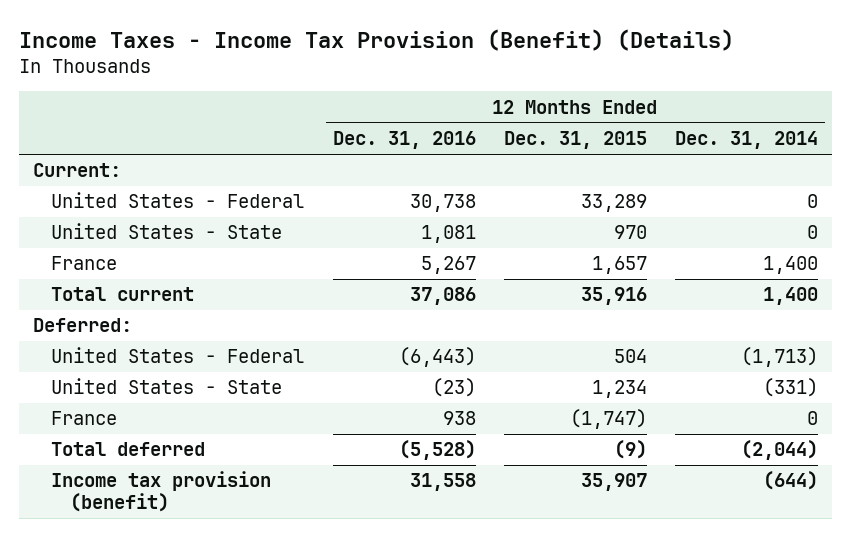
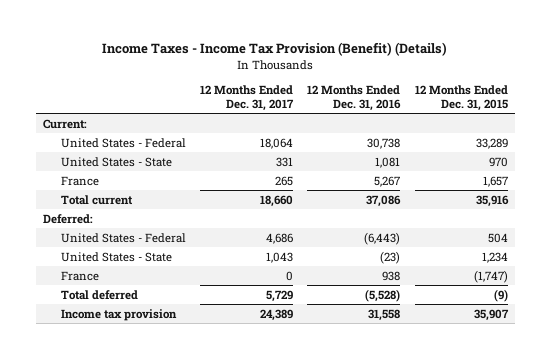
[675,131,819,150] Dec. 31, 2014 -> none
none -> [200,84,295,111] 12 Months Ended Dec. 31, 2017
[51,471,272,513] Income tax provision (benefit) -> [60,308,177,321] Income tax provision

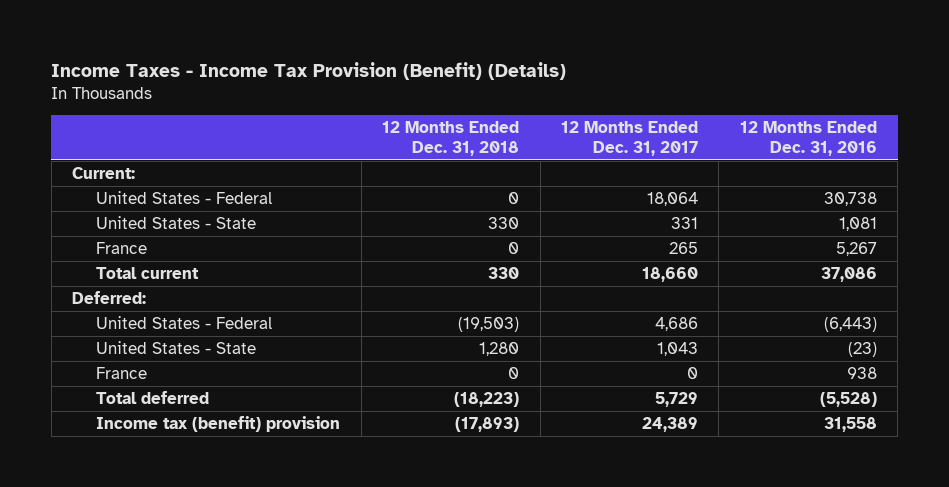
[414,84,508,111] 12 Months Ended Dec. 31, 2015 -> none
none -> [382,121,520,156] 12 Months Ended Dec. 31, 2018
[60,308,177,321] Income tax provision -> [96,416,341,433] Income tax (benefit) provision

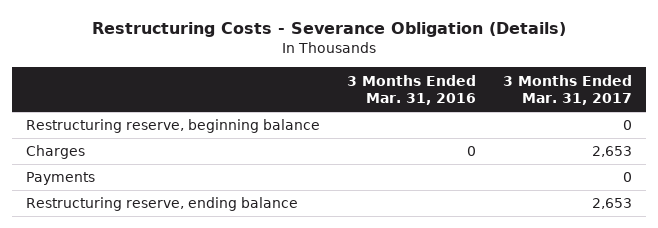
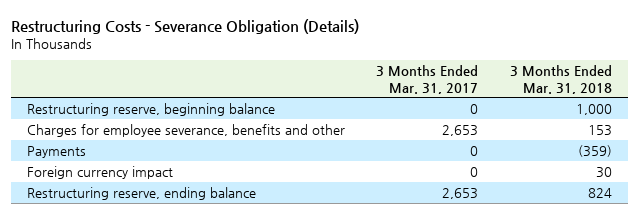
[347,74,477,106] 3 Months Ended Mar. 31, 2016 -> none
none -> [509,65,612,94] 3 Months Ended Mar. 31, 2018
[25,145,85,160] Charges -> [26,123,345,137] Charges for employee severance, benefits and other
none -> [26,165,173,179] Foreign currency impact

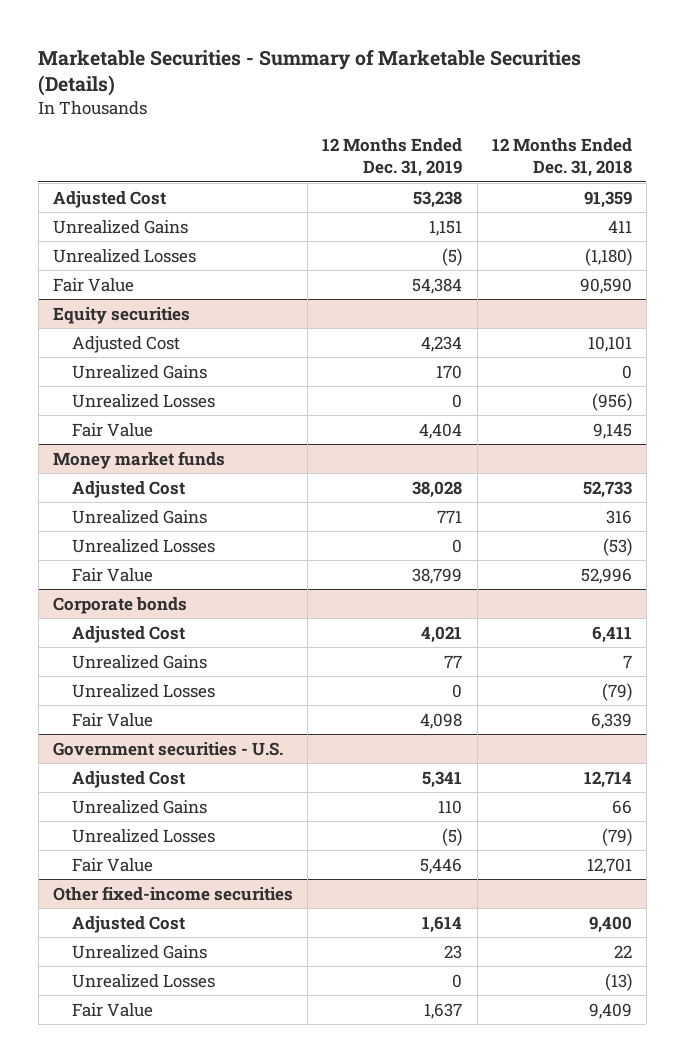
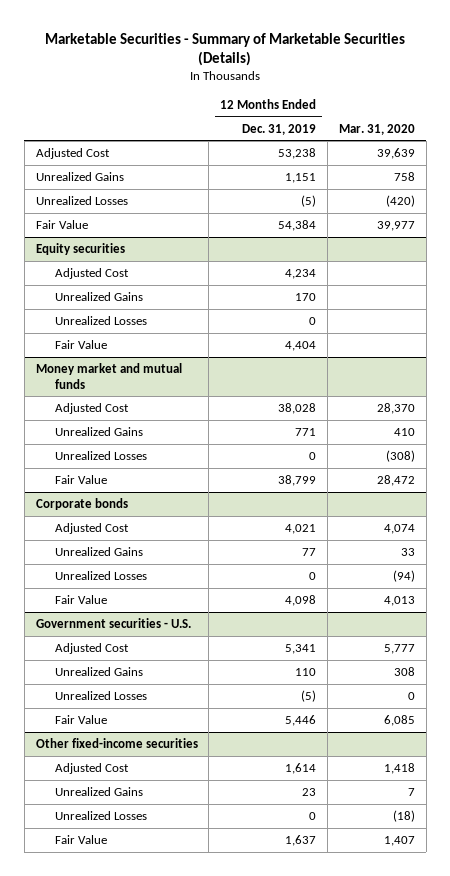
[491,138,632,178] 12 Months Ended Dec. 31, 2018 -> none
none -> [338,123,415,135] Mar. 31, 2020
[53,450,226,469] Money market funds -> [35,362,182,389] Money market and mutual funds

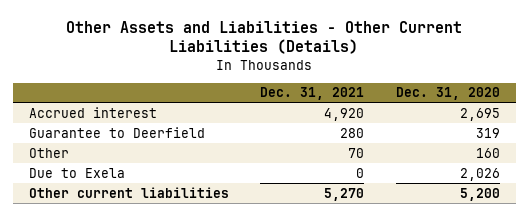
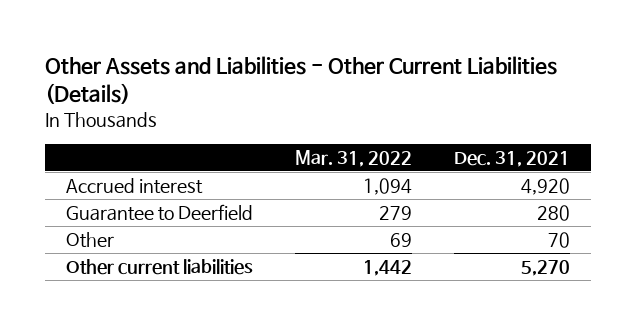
[395,87,500,101] Dec. 31, 2020 -> none
none -> [294,149,412,167] Mar. 31, 2022
[28,167,125,178] Due to Exela -> none

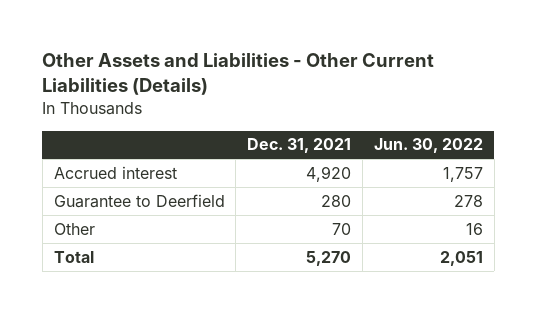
[294,149,412,167] Mar. 31, 2022 -> none
none -> [373,138,483,154] Jun. 30, 2022
[65,259,253,276] Other current liabilities -> [53,250,94,263] Total

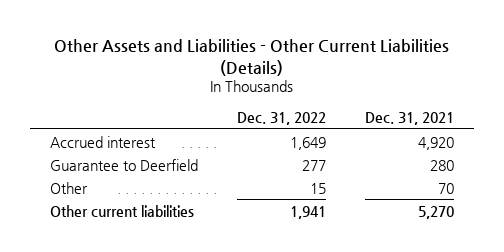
[373,138,483,154] Jun. 30, 2022 -> none
none -> [236,111,326,125] Dec. 31, 2022
[53,250,94,263] Total -> [49,204,194,217] Other current liabilities

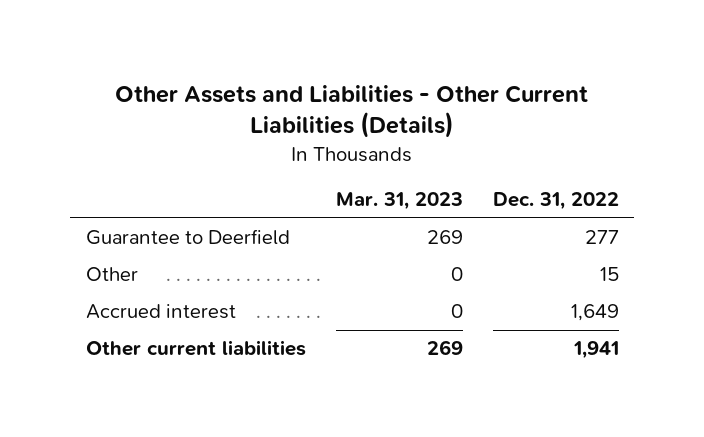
[365,111,455,125] Dec. 31, 2021 -> none
none -> [335,192,463,211] Mar. 31, 2023
[49,135,156,148] Accrued interest -> [85,304,236,320] Accrued interest

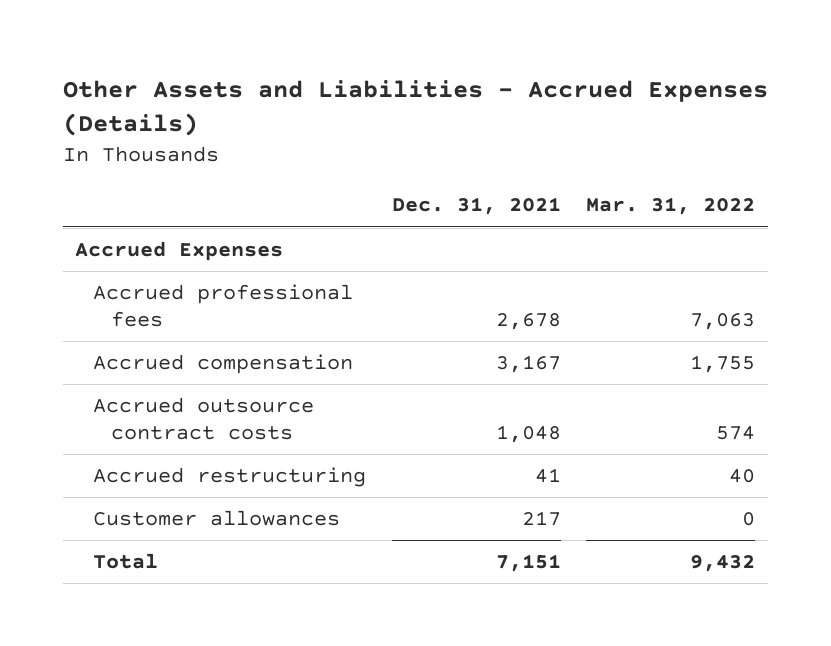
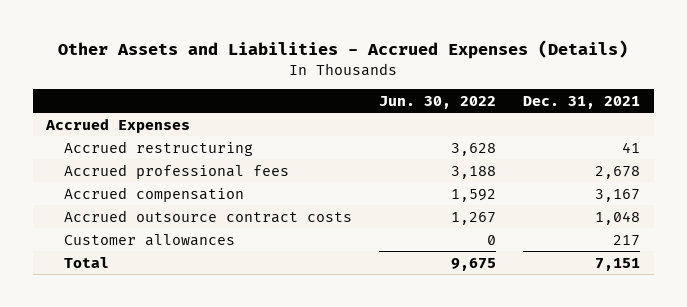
[586,197,756,216] Mar. 31, 2022 -> none
none -> [379,95,497,109] Jun. 30, 2022
[93,467,367,488] Accrued restructuring -> [64,140,254,156] Accrued restructuring

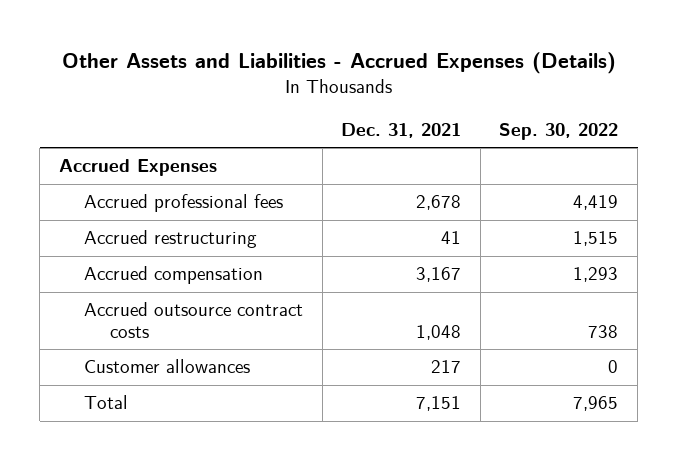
[379,95,497,109] Jun. 30, 2022 -> none
none -> [499,122,619,140] Sep. 30, 2022
[64,140,254,156] Accrued restructuring -> [84,230,258,249] Accrued restructuring

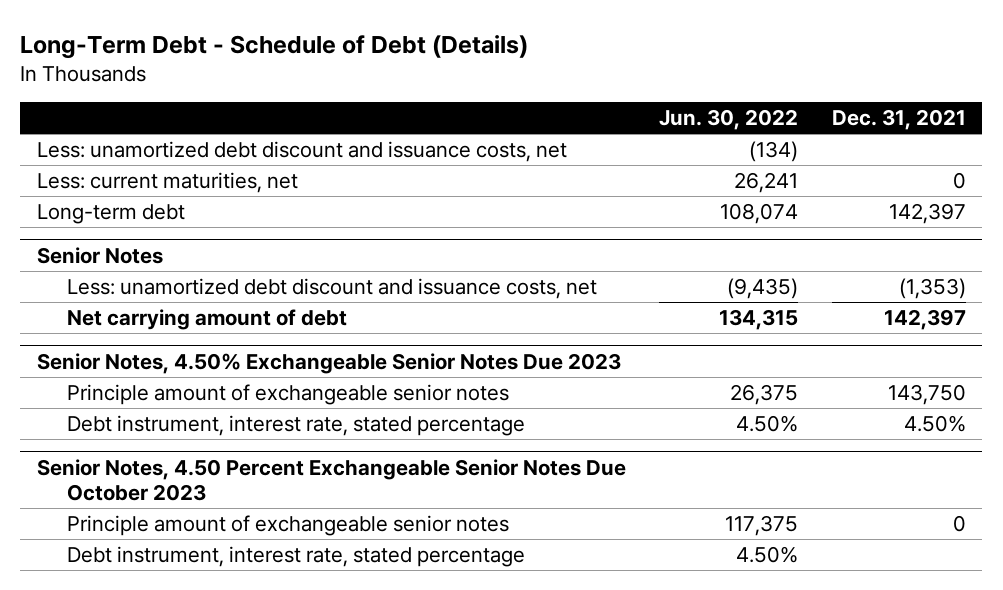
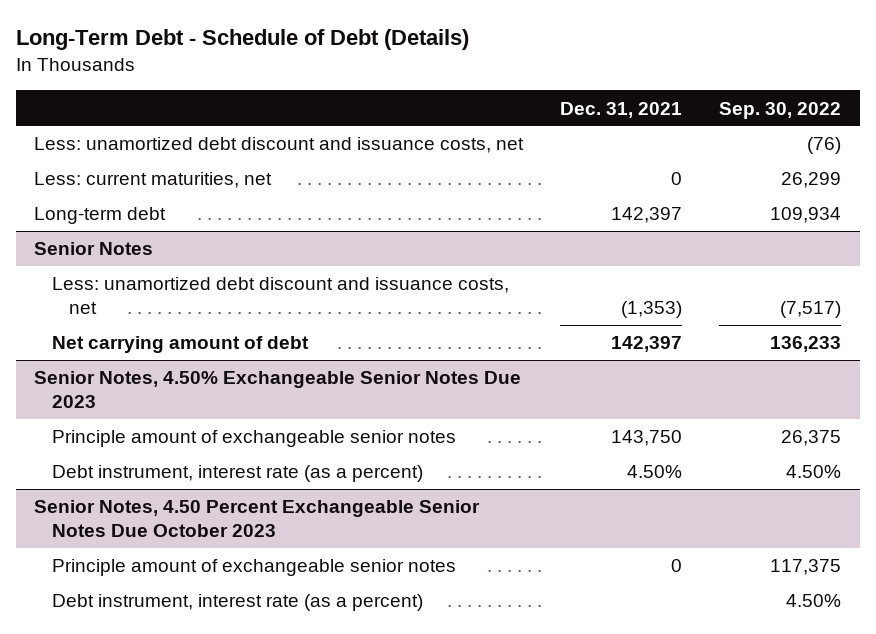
[659,108,799,130] Jun. 30, 2022 -> none
none -> [719,101,842,119] Sep. 30, 2022
[66,415,525,437] Debt instrument, interest rate, stated percentage -> [51,465,423,483] Debt instrument, interest rate (as a percent)
[66,546,525,568] Debt instrument, interest rate, stated percentage -> [51,594,423,612] Debt instrument, interest rate (as a percent)

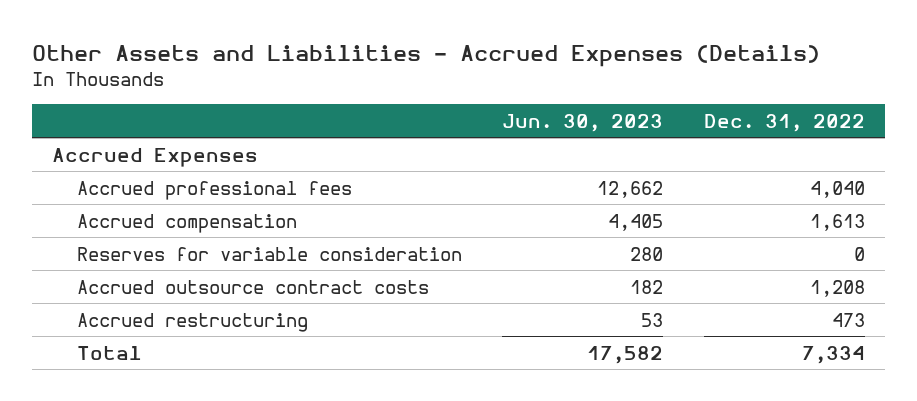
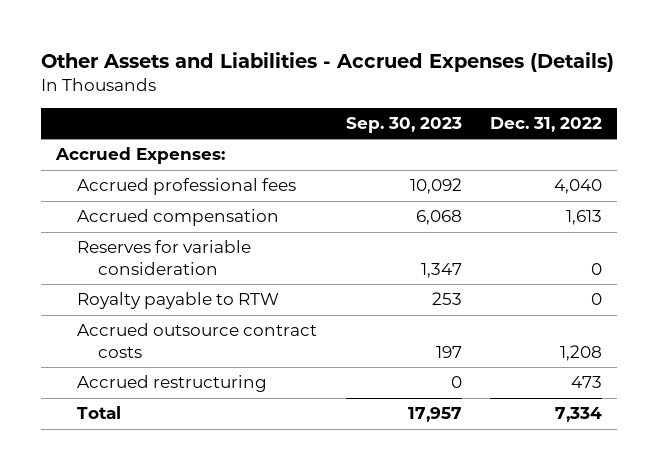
[502,113,664,132] Jun. 30, 2023 -> none
none -> [345,117,462,134] Sep. 30, 2023
[52,147,259,167] Accrued Expenses -> [54,147,225,165] Accrued Expenses:
none -> [76,292,279,310] Royalty payable to RTW

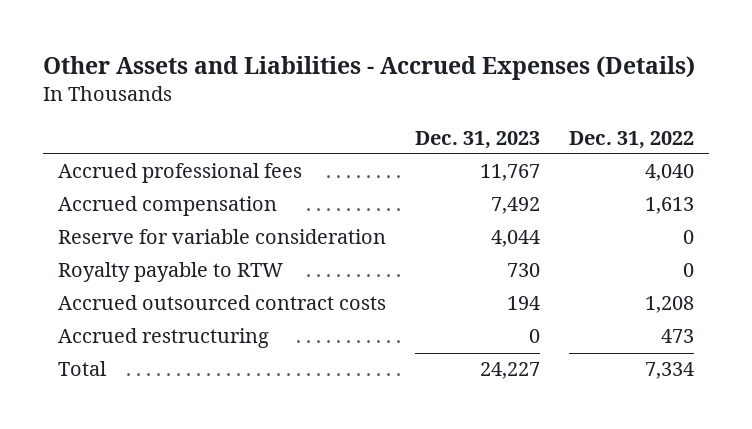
[345,117,462,134] Sep. 30, 2023 -> none
none -> [415,130,541,149] Dec. 31, 2023
[54,147,225,165] Accrued Expenses: -> none
[76,240,251,275] Reserves for variable consideration -> [58,229,387,245] Reserve for variable consideration
[76,323,317,358] Accrued outsource contract costs -> [58,295,387,311] Accrued outsourced contract costs

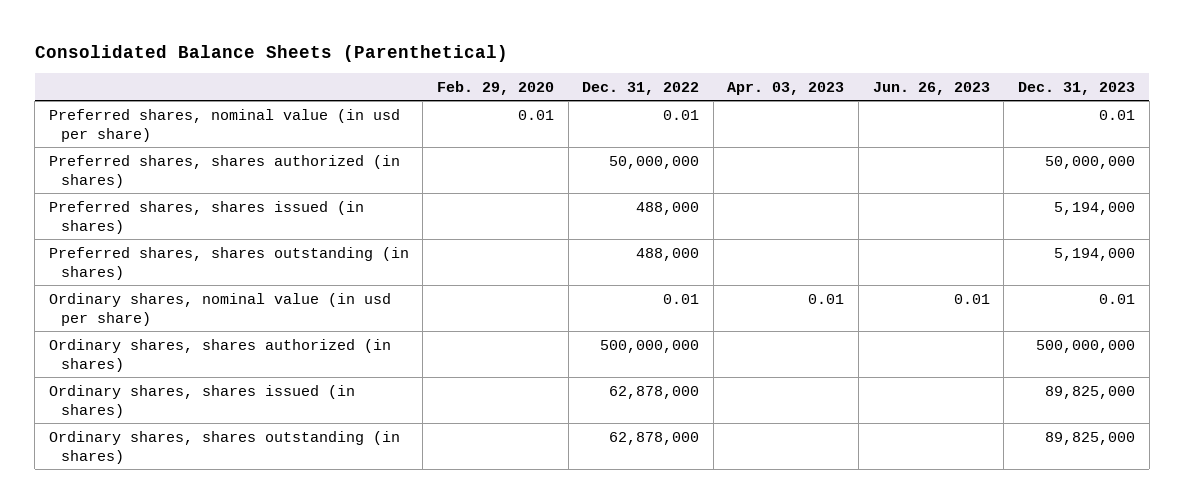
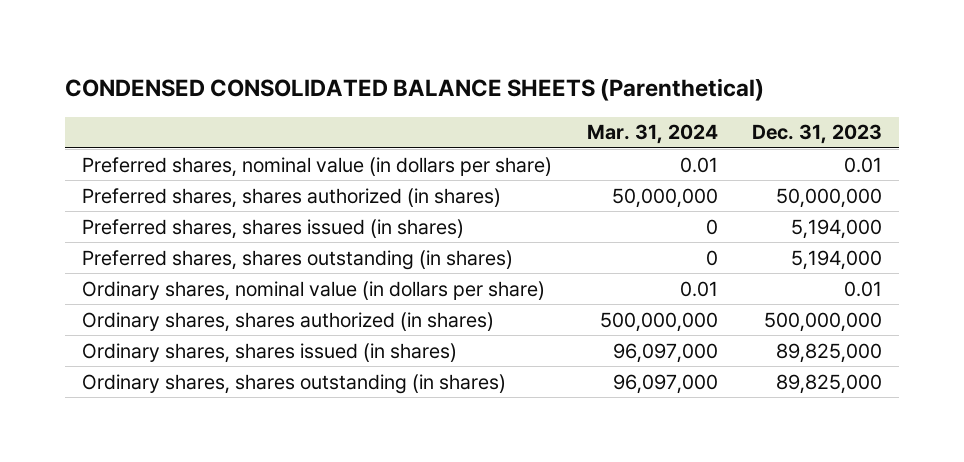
[34,44,508,62] Consolidated Balance Sheets (Parenthetical) -> [65,78,765,102] CONDENSED CONSOLIDATED BALANCE SHEETS (Parenthetical)
[436,80,554,95] Feb. 29, 2020 -> none
[582,81,700,95] Dec. 31, 2022 -> none
[727,81,845,95] Apr. 03, 2023 -> none
[872,81,990,95] Jun. 26, 2023 -> none
none -> [586,124,718,145] Mar. 31, 2024
[48,108,400,142] Preferred shares, nominal value (in usd per share) -> [82,156,553,177] Preferred shares, nominal value (in dollars per share)
[48,292,391,326] Ordinary shares, nominal value (in usd per share) -> [82,280,546,301] Ordinary shares, nominal value (in dollars per share)

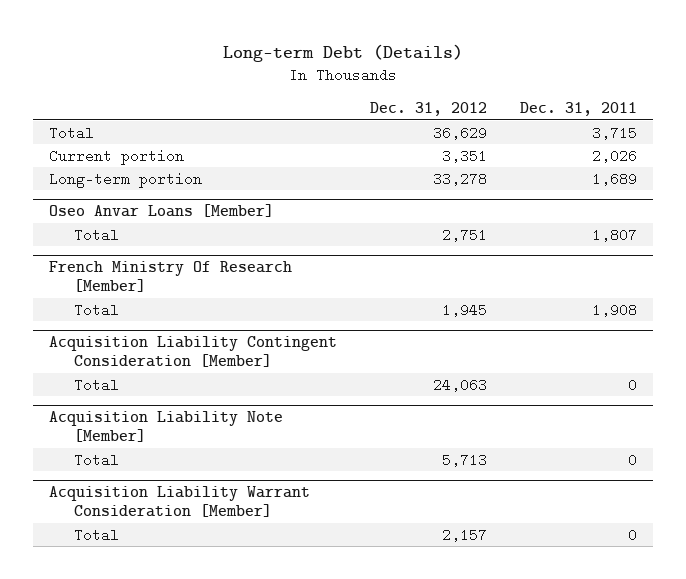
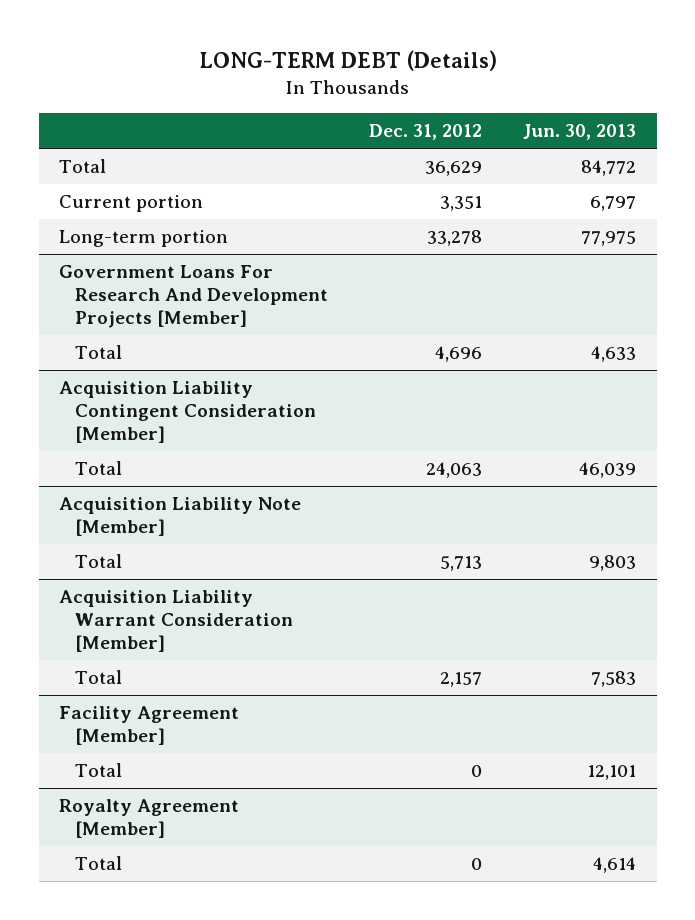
[222,44,463,63] Long-term Debt (Details) -> [198,50,497,72] LONG-TERM DEBT (Details)
[519,102,637,117] Dec. 31, 2011 -> none
none -> [523,124,637,141] Jun. 30, 2013
[49,204,275,218] Oseo Anvar Loans [Member] -> none
[49,261,293,293] French Ministry Of Research [Member] -> none
[74,302,120,317] Total -> none
none -> [59,265,329,329] Government Loans For Research And Development Projects [Member]
[441,227,487,242] 2,751 -> [435,346,483,363] 4,696
none -> [59,706,240,746] Facility Agreement [Member]
none -> [75,763,123,778] Total
none -> [59,799,240,839] Royalty Agreement [Member]
none -> [75,856,123,871] Total

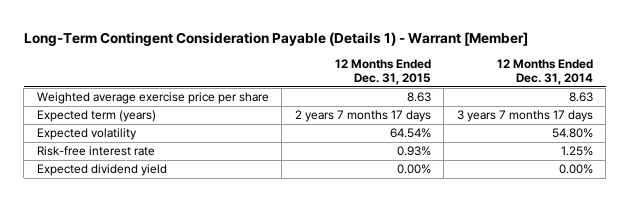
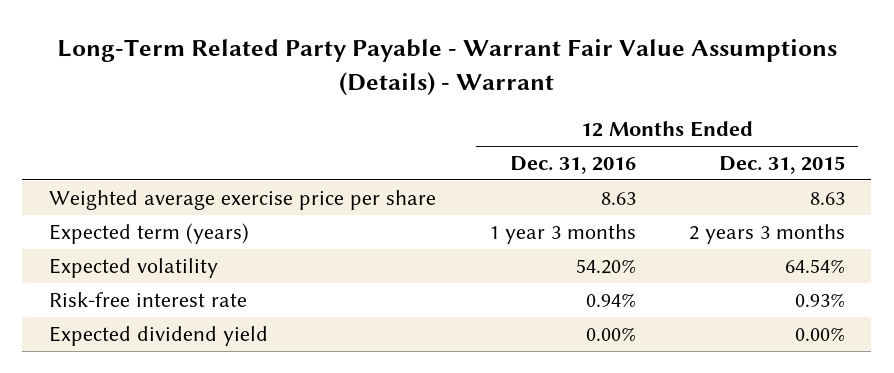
[23,31,528,46] Long-Term Contingent Consideration Payable (Details 1) - Warrant [Member] -> [56,39,837,97] Long-Term Related Party Payable - Warrant Fair Value Assumptions (Details) - Warrant
[496,58,593,86] 12 Months Ended Dec. 31, 2014 -> none
none -> [509,156,636,175] Dec. 31, 2016
[294,110,431,123] 2 years 7 months 17 days -> [688,224,845,245] 2 years 3 months

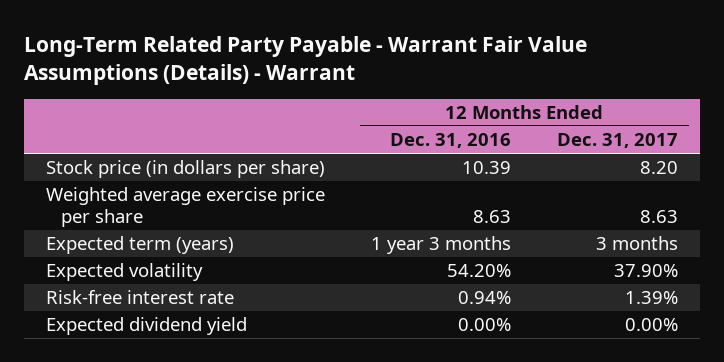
[718,156,845,175] Dec. 31, 2015 -> none
none -> [556,133,678,149] Dec. 31, 2017
none -> [46,160,326,179] Stock price (in dollars per share)

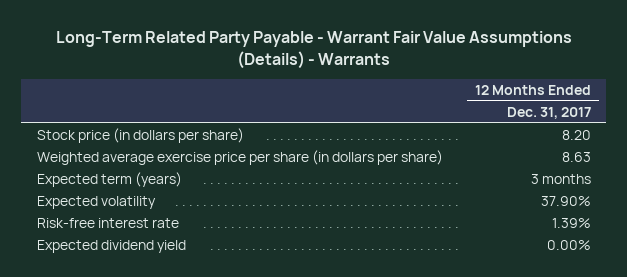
[23,35,587,86] Long-Term Related Party Payable - Warrant Fair Value Assumptions (Details) - Warrant -> [55,30,572,69] Long-Term Related Party Payable - Warrant Fair Value Assumptions (Details) - Warrants
[389,133,511,149] Dec. 31, 2016 -> none
[46,187,326,228] Weighted average exercise price per share -> [36,150,443,166] Weighted average exercise price per share (in dollars per share)

